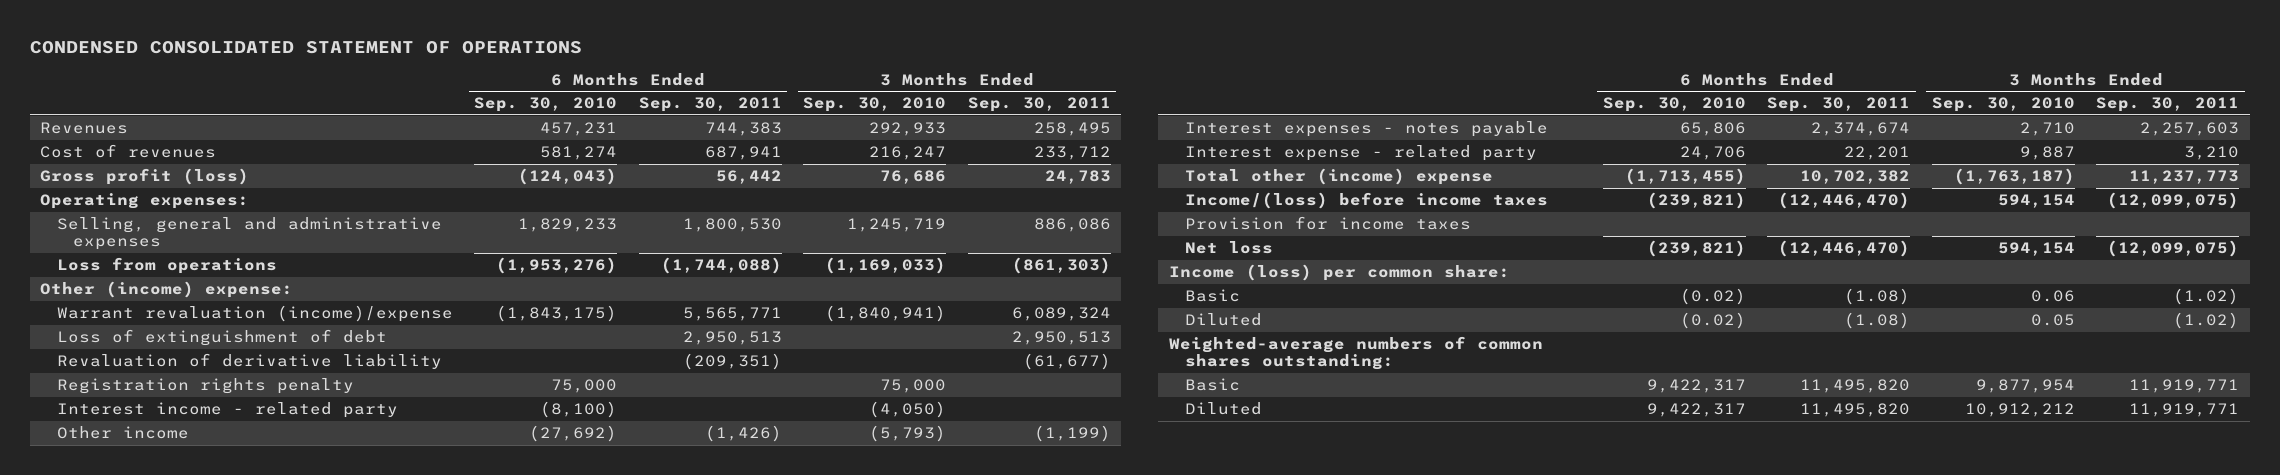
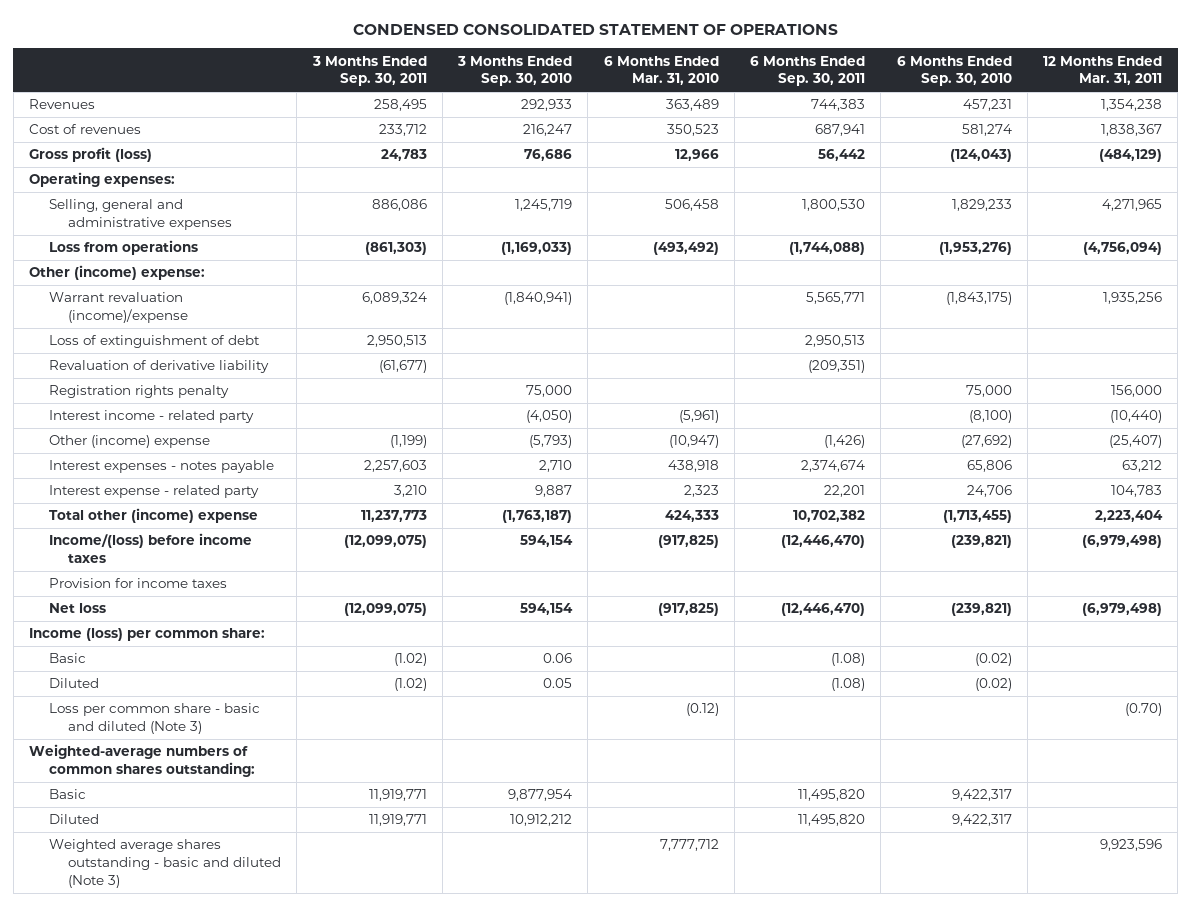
none -> [603,55,719,86] 6 Months Ended Mar. 31, 2010
none -> [1043,55,1163,86] 12 Months Ended Mar. 31, 2011
[56,426,189,440] Other income -> [48,435,210,449] Other (income) expense
none -> [48,703,260,735] Loss per common share - basic and diluted (Note 3)
none -> [48,839,282,888] Weighted average shares outstanding - basic and diluted (Note 3)

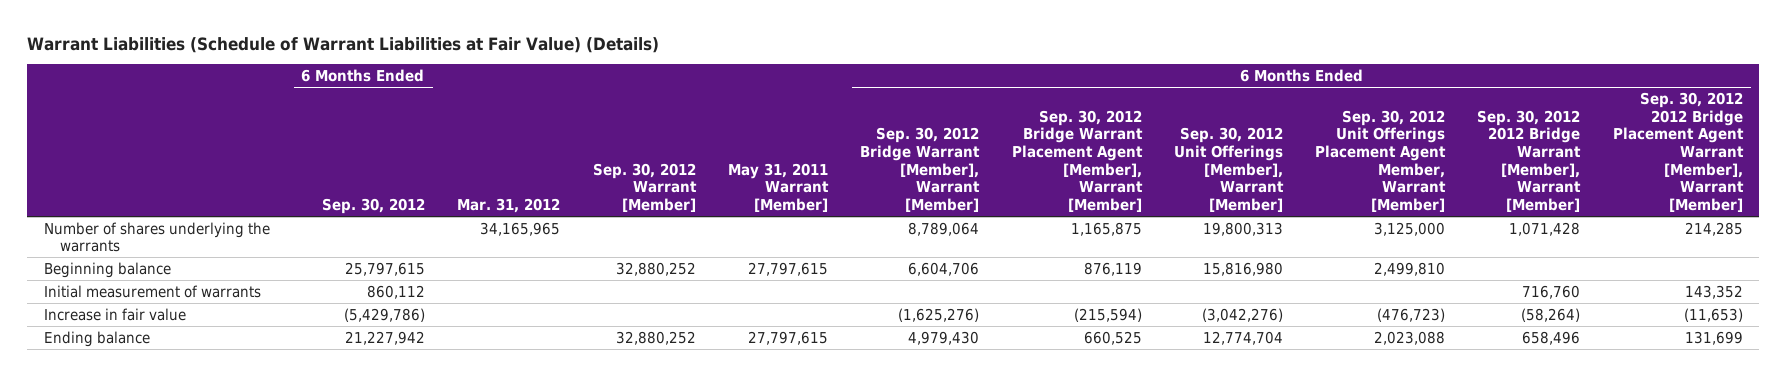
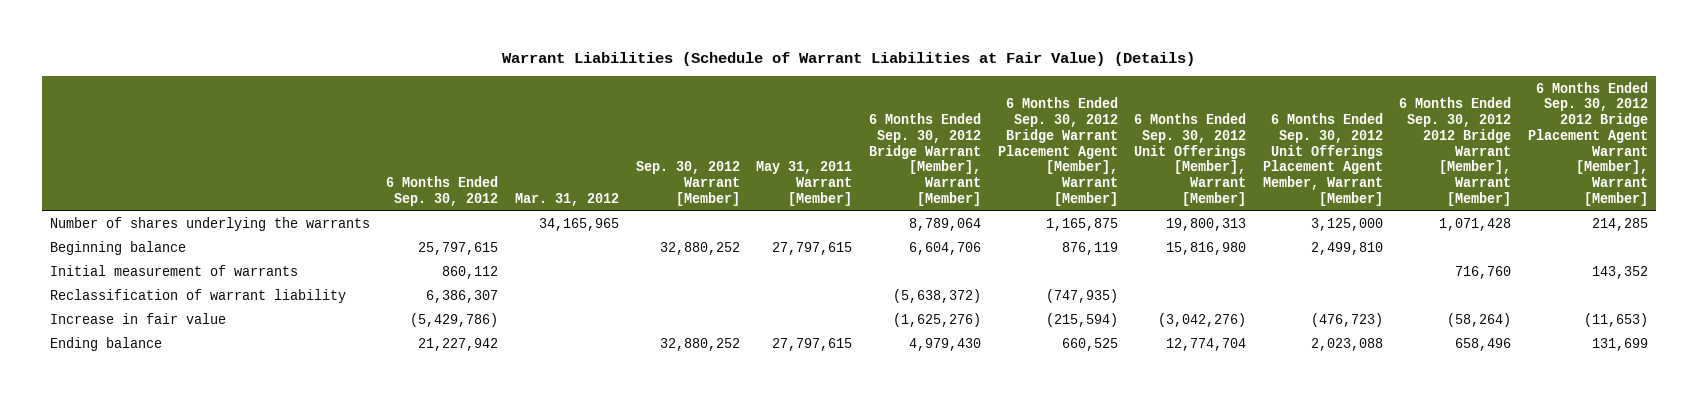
none -> [49,288,346,303] Reclassification of warrant liability

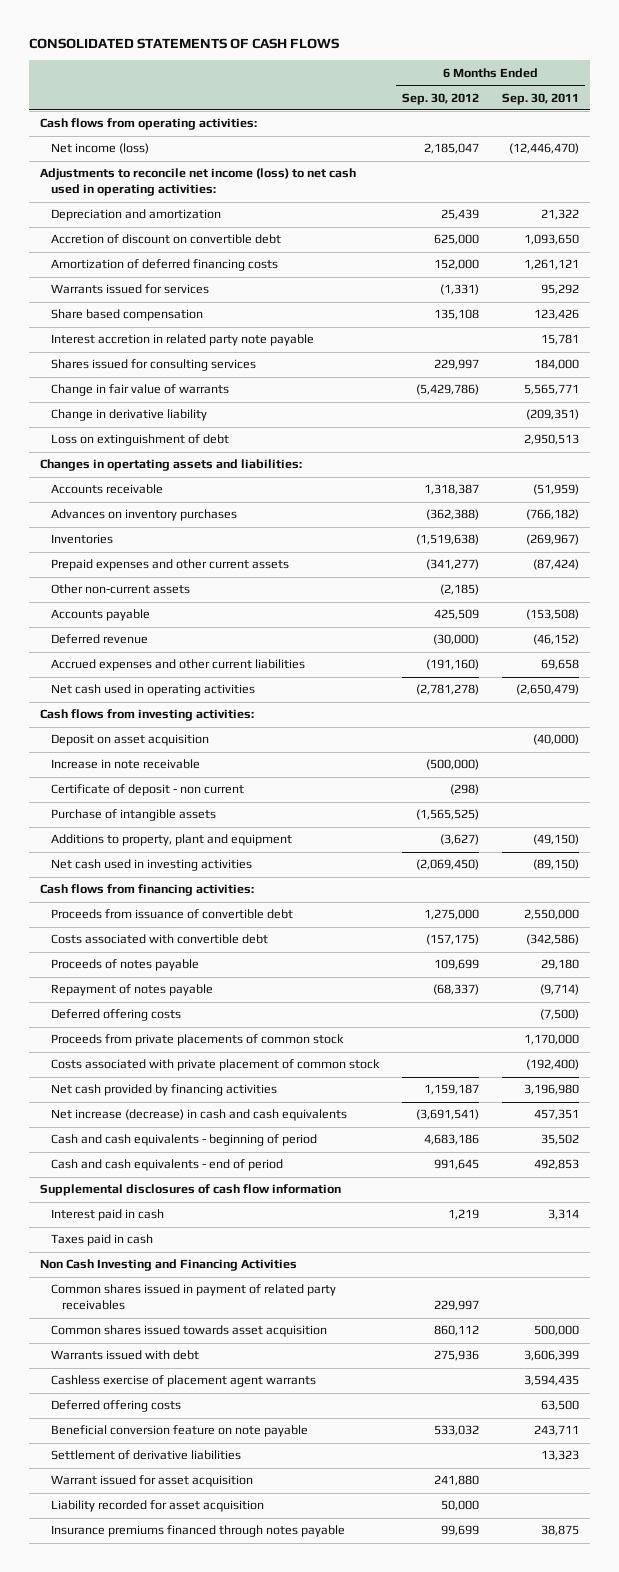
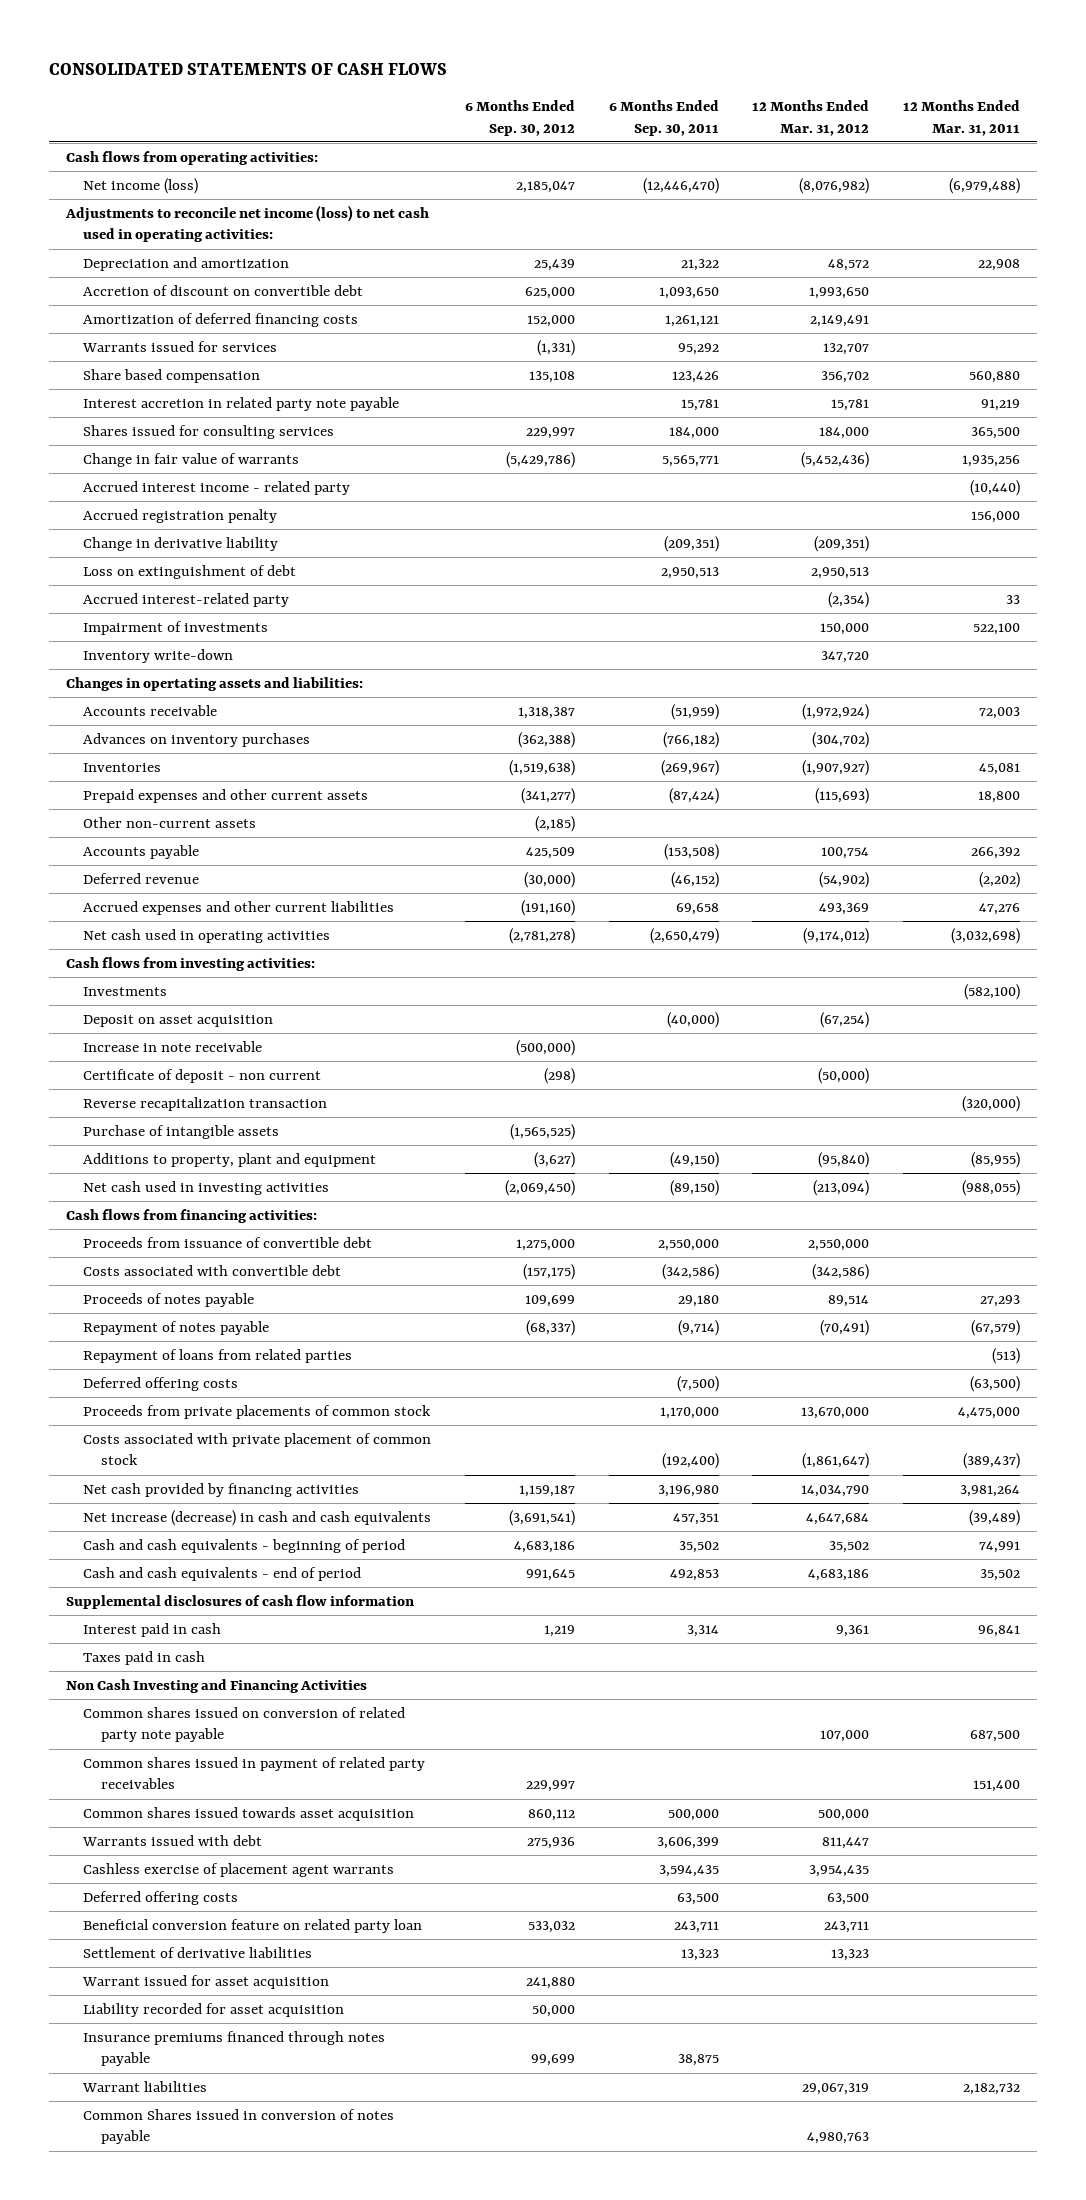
none -> [752,100,870,136] 12 Months Ended Mar. 31, 2012
none -> [903,100,1021,136] 12 Months Ended Mar. 31, 2011
none -> [83,480,351,495] Accrued interest income - related party
none -> [83,508,278,523] Accrued registration penalty
none -> [83,592,290,607] Accrued interest-related party
none -> [83,620,269,635] Impairment of investments
none -> [83,648,234,663] Inventory write-down
none -> [83,986,168,996] Investments
none -> [83,1096,328,1111] Reverse recapitalization transaction
none -> [83,1348,353,1363] Repayment of loans from related parties
none -> [83,1706,406,1743] Common shares issued on conversion of related party note payable
[51,1425,309,1438] Beneficial conversion feature on note payable -> [83,1918,423,1933] Beneficial conversion feature on related party loan
none -> [82,2080,208,2092] Warrant liabilities
none -> [83,2108,395,2145] Common Shares issued in conversion of notes payable

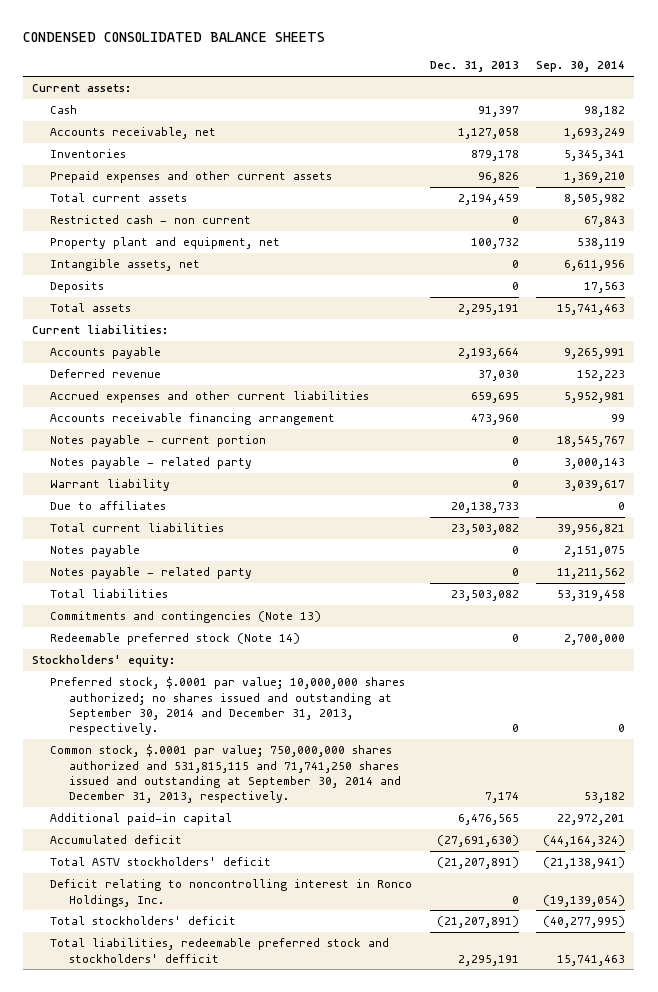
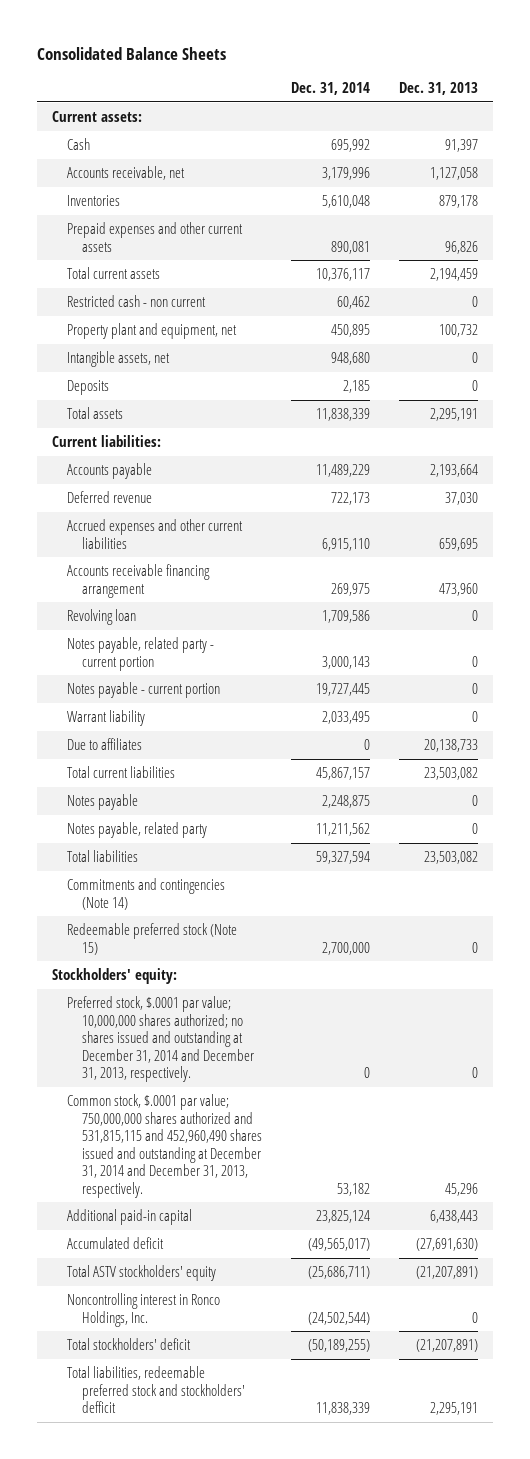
[23,32,326,43] CONDENSED CONSOLIDATED BALANCE SHEETS -> [37,46,227,60] Consolidated Balance Sheets
[536,61,626,73] Sep. 30, 2014 -> none
none -> [291,82,371,96] Dec. 31, 2014
none -> [67,608,137,625] Revolving loan
none -> [67,636,215,671] Notes payable, related party - current portion
[50,457,253,470] Notes payable - related party -> none
[50,567,253,580] Notes payable - related party -> [67,821,208,838] Notes payable, related party
[50,611,322,624] Commitments and contingencies (Note 13) -> [67,877,226,910] Commitments and contingencies (Note 14)
[50,633,301,646] Redeemable preferred stock (Note 14) -> [67,922,238,955] Redeemable preferred stock (Note 15)
[50,676,406,736] Preferred stock, $.0001 par value; 10,000,000 shares authorized; no shares issued and outstanding at September 30, 2014 and December 31, 2013, respectively. -> [67,995,255,1083] Preferred stock, $.0001 par value; 10,000,000 shares authorized; no shares issued and outstanding at December 31, 2014 and December 31, 2013, respectively.
[50,744,401,804] Common stock, $.0001 par value; 750,000,000 shares authorized and 531,815,115 and 71,741,250 shares issued and outstanding at September 30, 2014 and December 31, 2013, respectively. -> [67,1093,263,1198] Common stock, $.0001 par value; 750,000,000 shares authorized and 531,815,115 and 452,960,490 shares issued and outstanding at December 31, 2014 and December 31, 2013, respectively.
[484,792,519,804] 7,174 -> [445,1182,479,1196] 45,296
[457,814,519,826] 6,476,565 -> [430,1209,479,1223] 6,438,443
[50,857,272,867] Total ASTV stockholders' deficit -> [67,1264,217,1281] Total ASTV stockholders' equity
[50,879,413,907] Deficit relating to noncontrolling interest in Ronco Holdings, Inc. -> [67,1292,221,1327] Noncontrolling interest in Ronco Holdings, Inc.

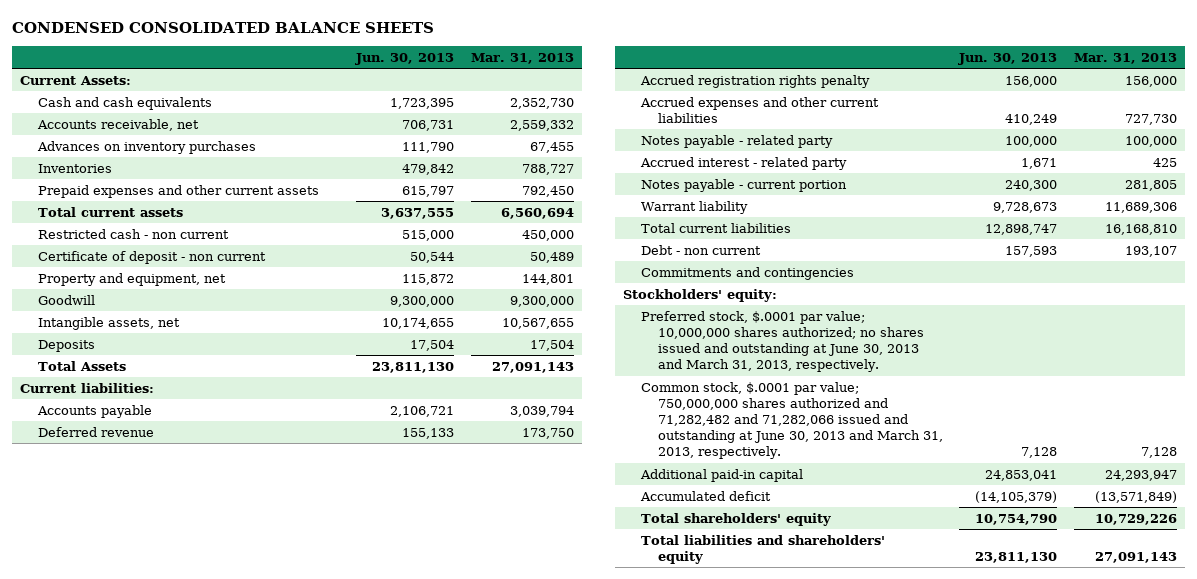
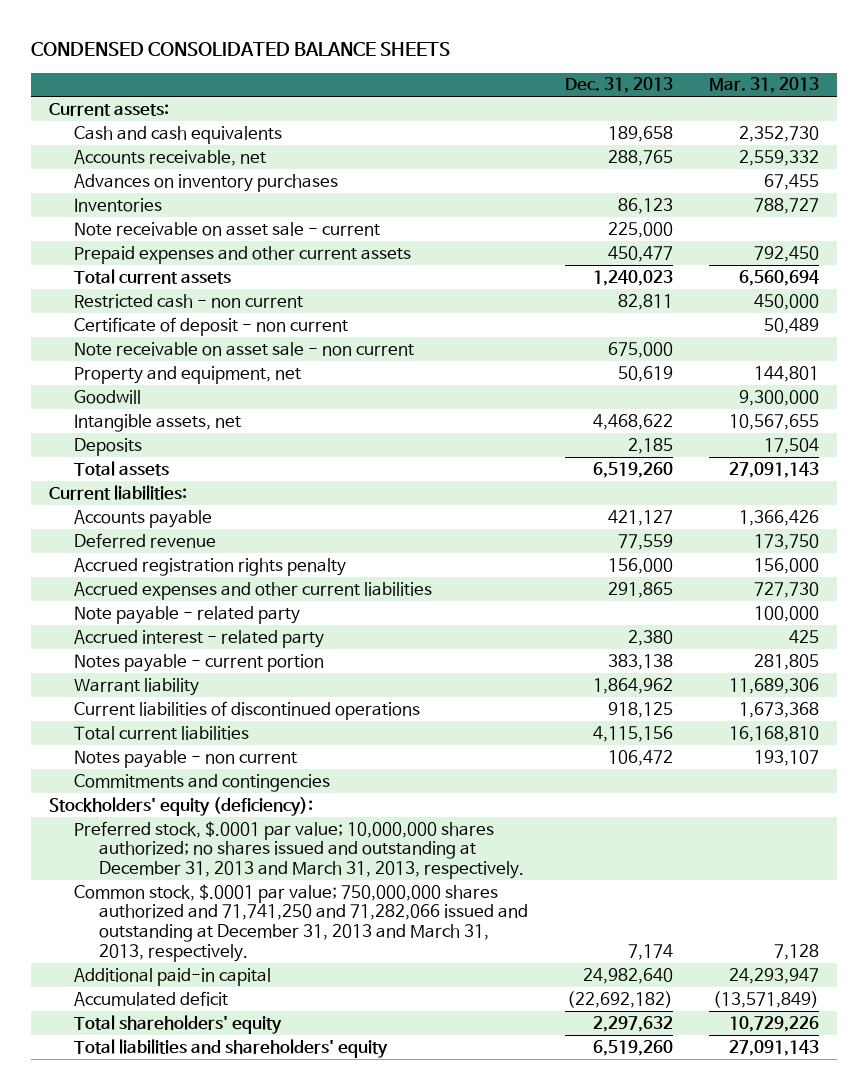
[355,53,455,66] Jun. 30, 2013 -> none
none -> [564,77,673,94] Dec. 31, 2013
[20,76,132,86] Current Assets: -> [49,102,170,116] Current assets:
none -> [74,221,381,236] Note receivable on asset sale - current
none -> [74,341,415,356] Note receivable on asset sale - non current
[37,361,126,372] Total Assets -> [74,460,170,476] Total assets
[509,406,574,418] 3,039,794 -> [739,509,820,526] 1,366,426
[640,135,833,149] Notes payable - related party -> [74,605,301,624] Note payable - related party
none -> [74,700,421,720] Current liabilities of discontinued operations
[640,245,761,256] Debt - non current -> [74,749,298,768] Notes payable - non current
[623,289,778,303] Stockholders' equity: -> [49,796,314,816] Stockholders' equity (deficiency):
[640,311,924,373] Preferred stock, $.0001 par value; 10,000,000 shares authorized; no shares issued and outstanding at June 30, 2013 and March 31, 2013, respectively. -> [74,820,525,880] Preferred stock, $.0001 par value; 10,000,000 shares authorized; no shares issued and outstanding at December 31, 2013 and March 31, 2013, respectively.
[640,382,943,460] Common stock, $.0001 par value; 750,000,000 shares authorized and 71,282,482 and 71,282,066 issued and outstanding at June 30, 2013 and March 31, 2013, respectively. -> [74,883,529,962] Common stock, $.0001 par value; 750,000,000 shares authorized and 71,741,250 and 71,282,066 issued and outstanding at December 31, 2013 and March 31, 2013, respectively.

